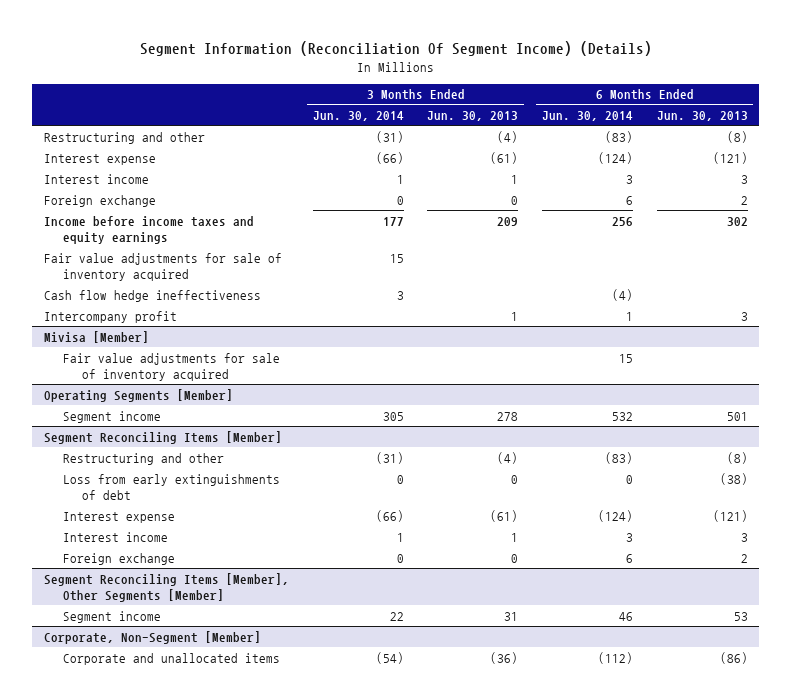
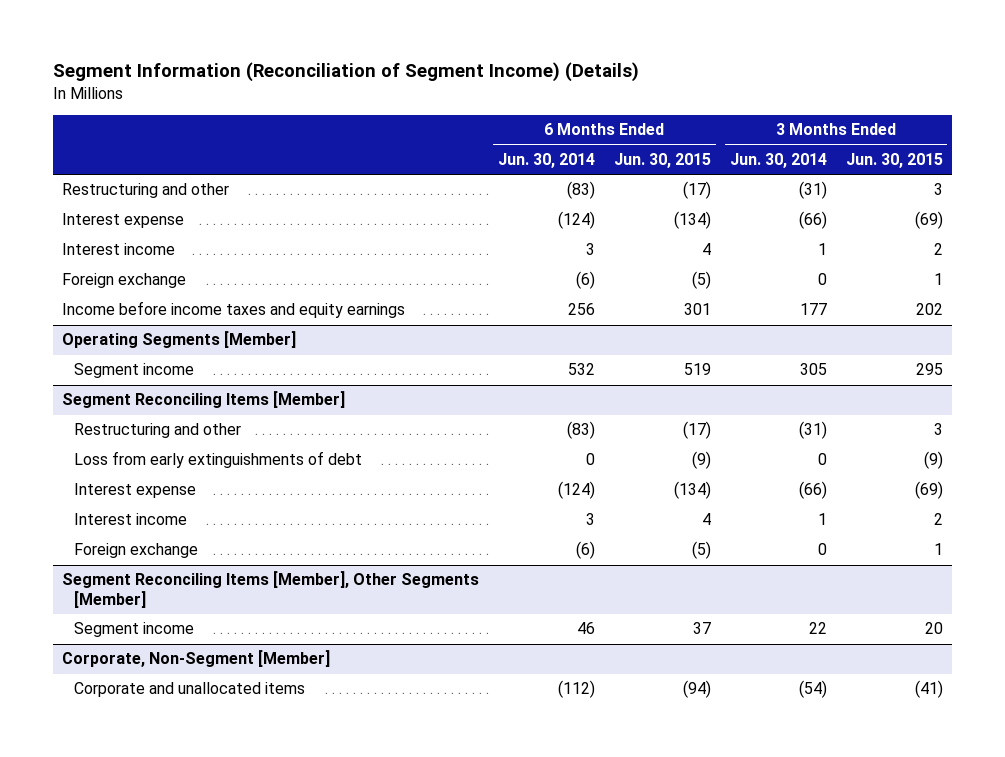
[139,40,652,56] Segment Information (Reconciliation Of Segment Income) (Details) -> [52,62,639,83] Segment Information (Reconciliation of Segment Income) (Details)
[427,111,519,122] Jun. 30, 2013 -> none
[656,111,748,122] Jun. 30, 2013 -> none
none -> [613,152,711,168] Jun. 30, 2015
none -> [845,152,943,168] Jun. 30, 2015
[625,195,633,205] 6 -> [576,271,596,290] (6)
[44,252,283,282] Fair value adjustments for sale of inventory acquired -> none
[44,289,262,302] Cash flow hedge ineffectiveness -> none
[44,310,178,323] Intercompany profit -> none
[44,330,150,343] Mivisa [Member] -> none
[62,352,280,382] Fair value adjustments for sale of inventory acquired -> none
[625,553,633,563] 6 -> [576,541,596,560] (6)

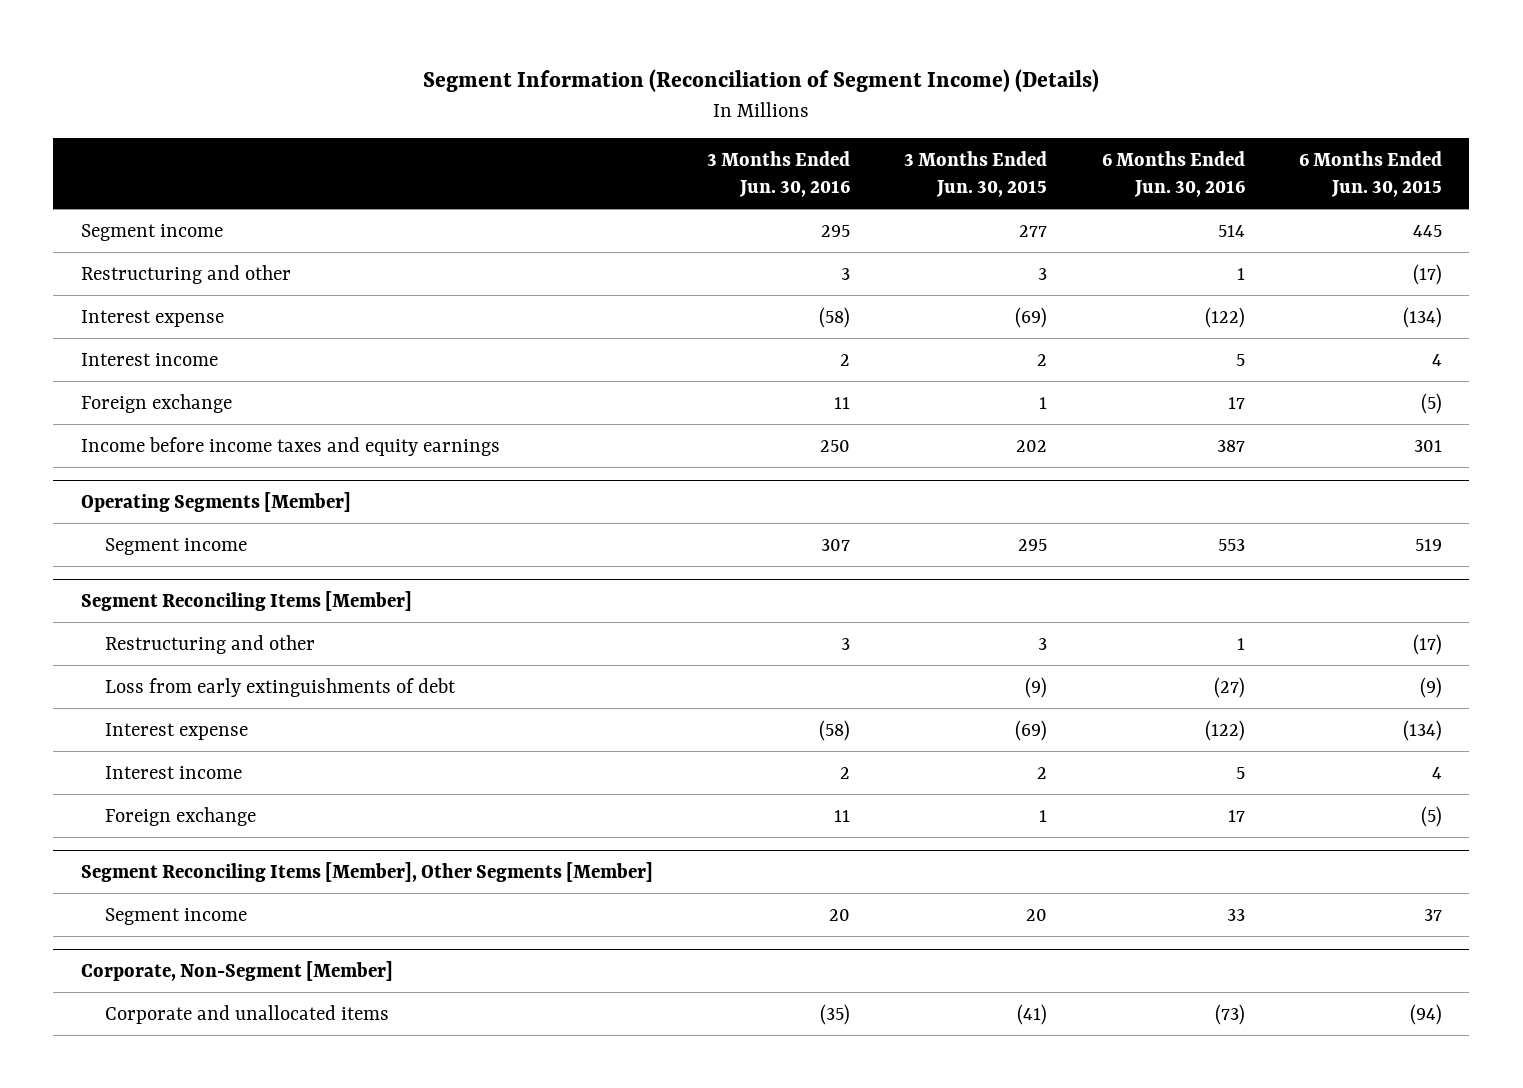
[498,152,596,168] Jun. 30, 2014 -> none
[729,152,827,168] Jun. 30, 2014 -> none
none -> [706,150,850,198] 3 Months Ended Jun. 30, 2016
none -> [1101,150,1245,198] 6 Months Ended Jun. 30, 2016
none -> [80,223,223,241] Segment income

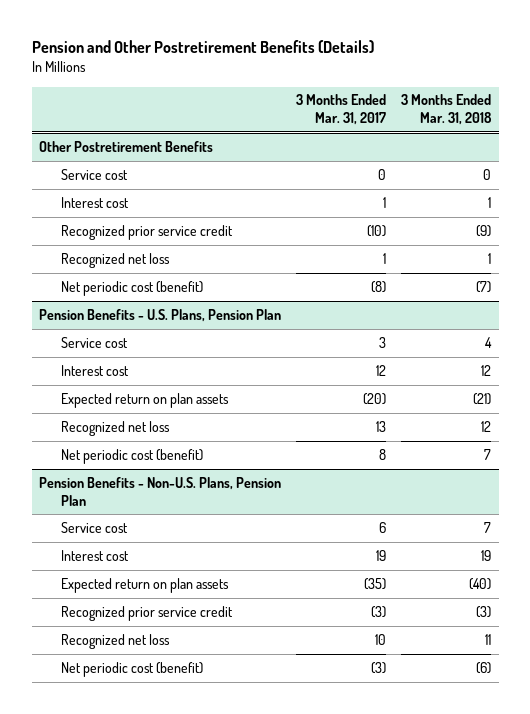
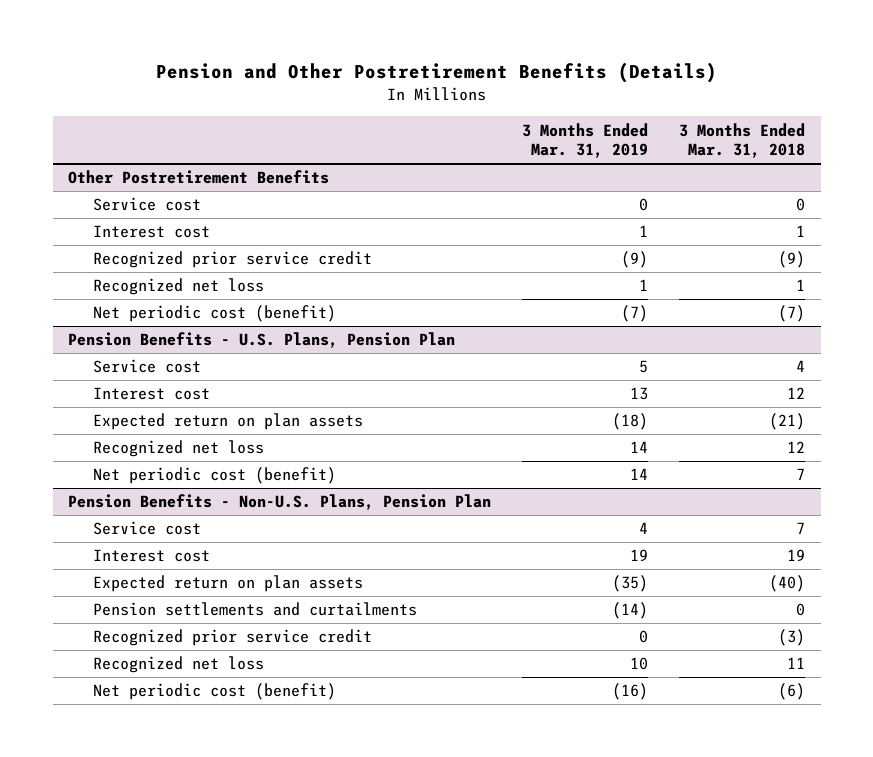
[296,94,387,126] 3 Months Ended Mar. 31, 2017 -> none
none -> [522,122,649,159] 3 Months Ended Mar. 31, 2019
none -> [93,602,418,617] Pension settlements and curtailments

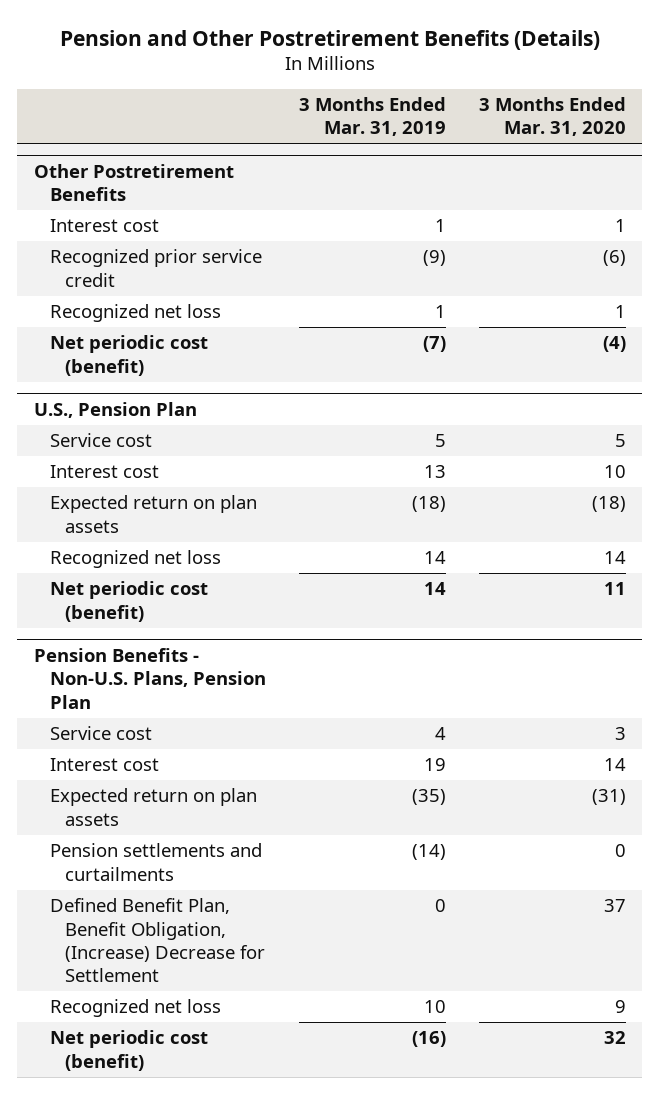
[679,122,806,159] 3 Months Ended Mar. 31, 2018 -> none
none -> [478,96,626,137] 3 Months Ended Mar. 31, 2020
[93,197,202,212] Service cost -> none
[68,332,456,349] Pension Benefits - U.S. Plans, Pension Plan -> [33,401,197,418] U.S., Pension Plan
[93,629,373,647] Recognized prior service credit -> none
none -> [49,898,266,983] Defined Benefit Plan, Benefit Obligation, (Increase) Decrease for Settlement

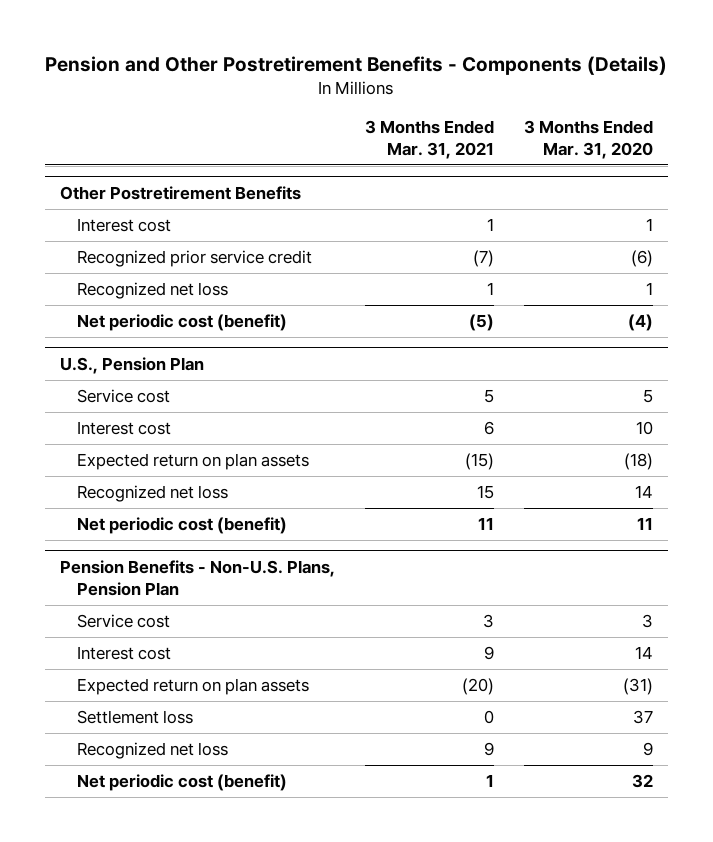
[59,29,600,50] Pension and Other Postretirement Benefits (Details) -> [45,56,668,76] Pension and Other Postretirement Benefits - Components (Details)
[298,96,446,137] 3 Months Ended Mar. 31, 2019 -> none
none -> [364,120,494,159] 3 Months Ended Mar. 31, 2021
[49,843,262,881] Pension settlements and curtailments -> none
[49,898,266,983] Defined Benefit Plan, Benefit Obligation, (Increase) Decrease for Settlement -> [76,710,193,725] Settlement loss

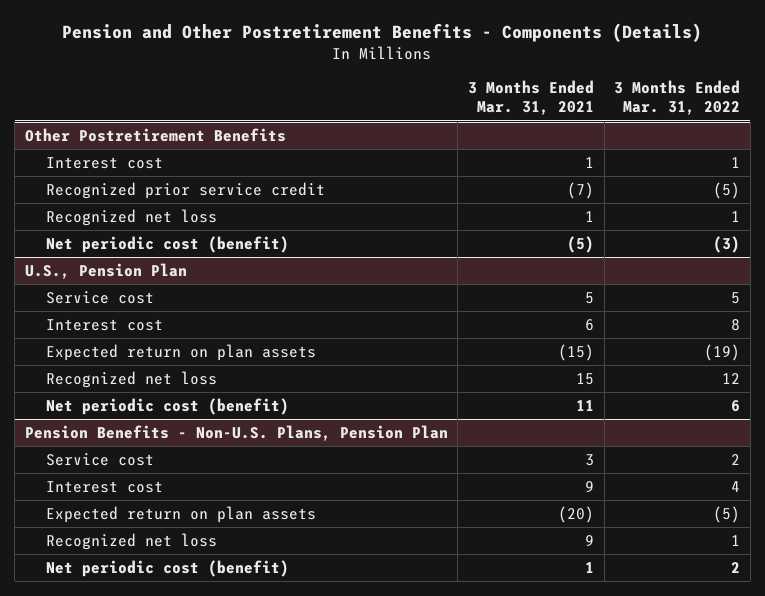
[523,120,653,159] 3 Months Ended Mar. 31, 2020 -> none
none -> [614,80,741,116] 3 Months Ended Mar. 31, 2022
[76,710,193,725] Settlement loss -> none

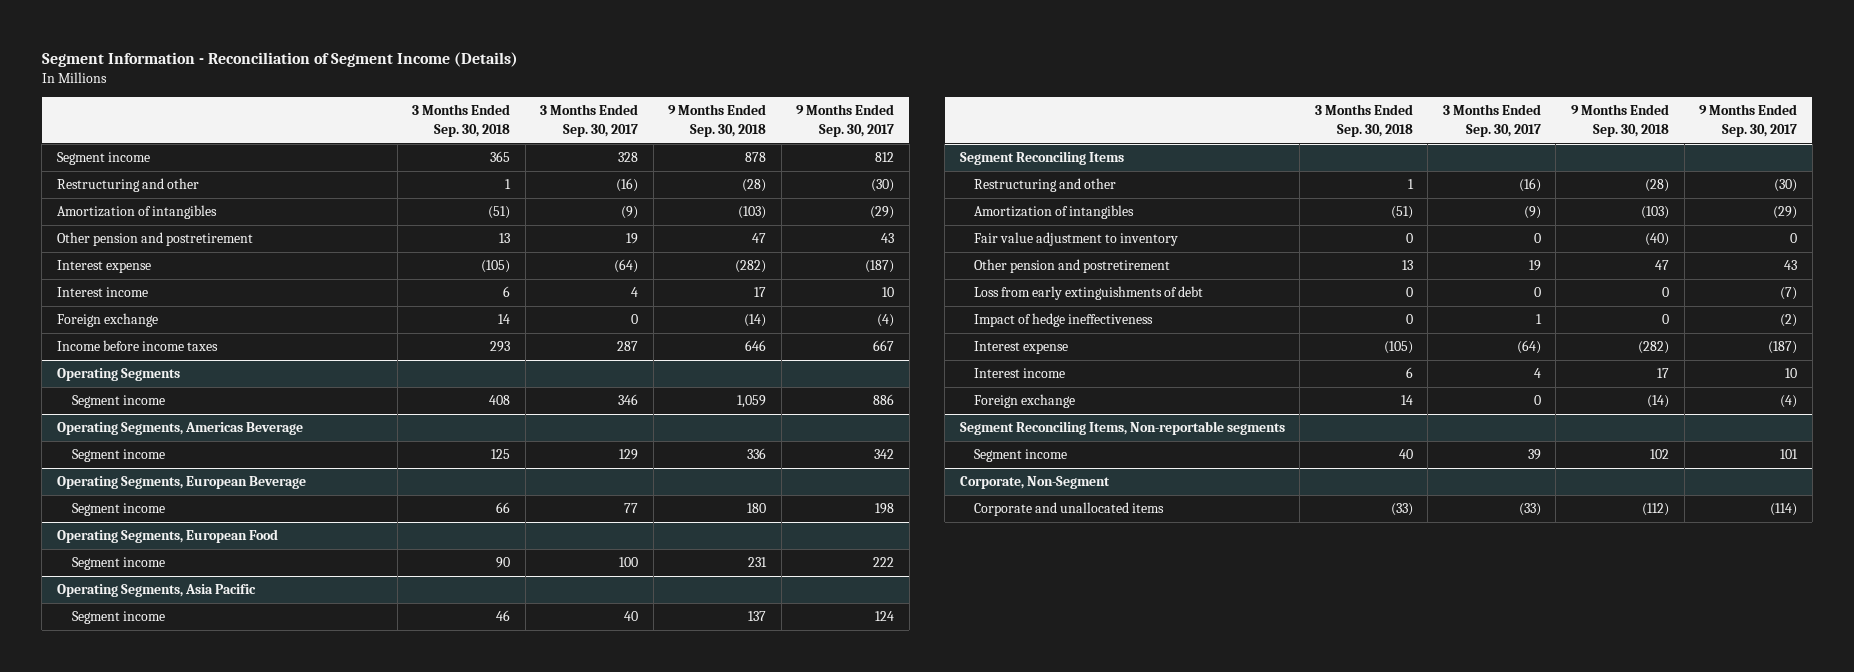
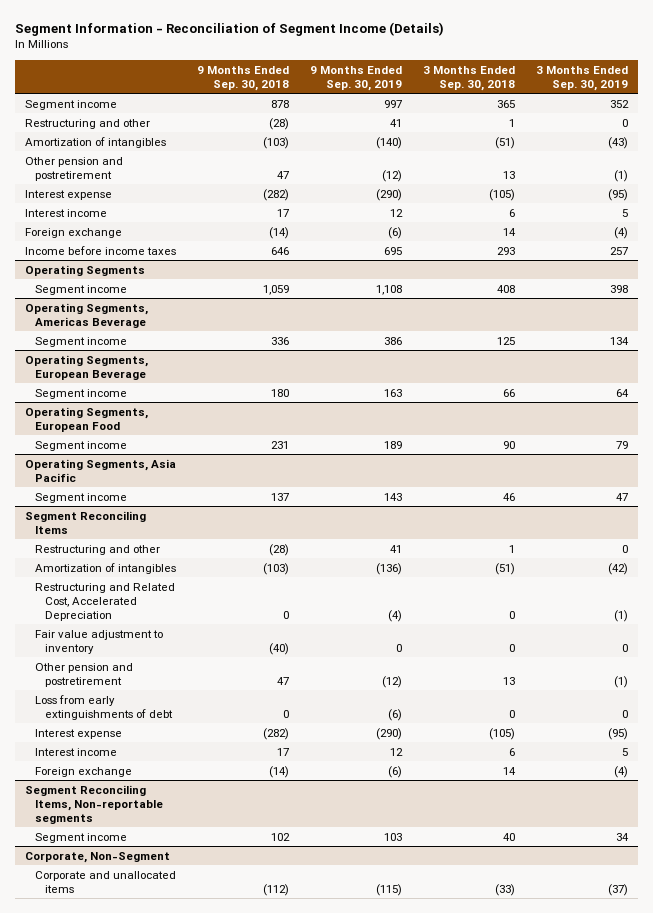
[540,104,639,137] 3 Months Ended Sep. 30, 2017 -> none
[796,104,895,137] 9 Months Ended Sep. 30, 2017 -> none
none -> [310,65,403,91] 9 Months Ended Sep. 30, 2019
none -> [535,65,628,91] 3 Months Ended Sep. 30, 2019
none -> [35,582,176,621] Restructuring and Related Cost, Accelerated Depreciation
[974,313,1154,328] Impact of hedge ineffectiveness -> none

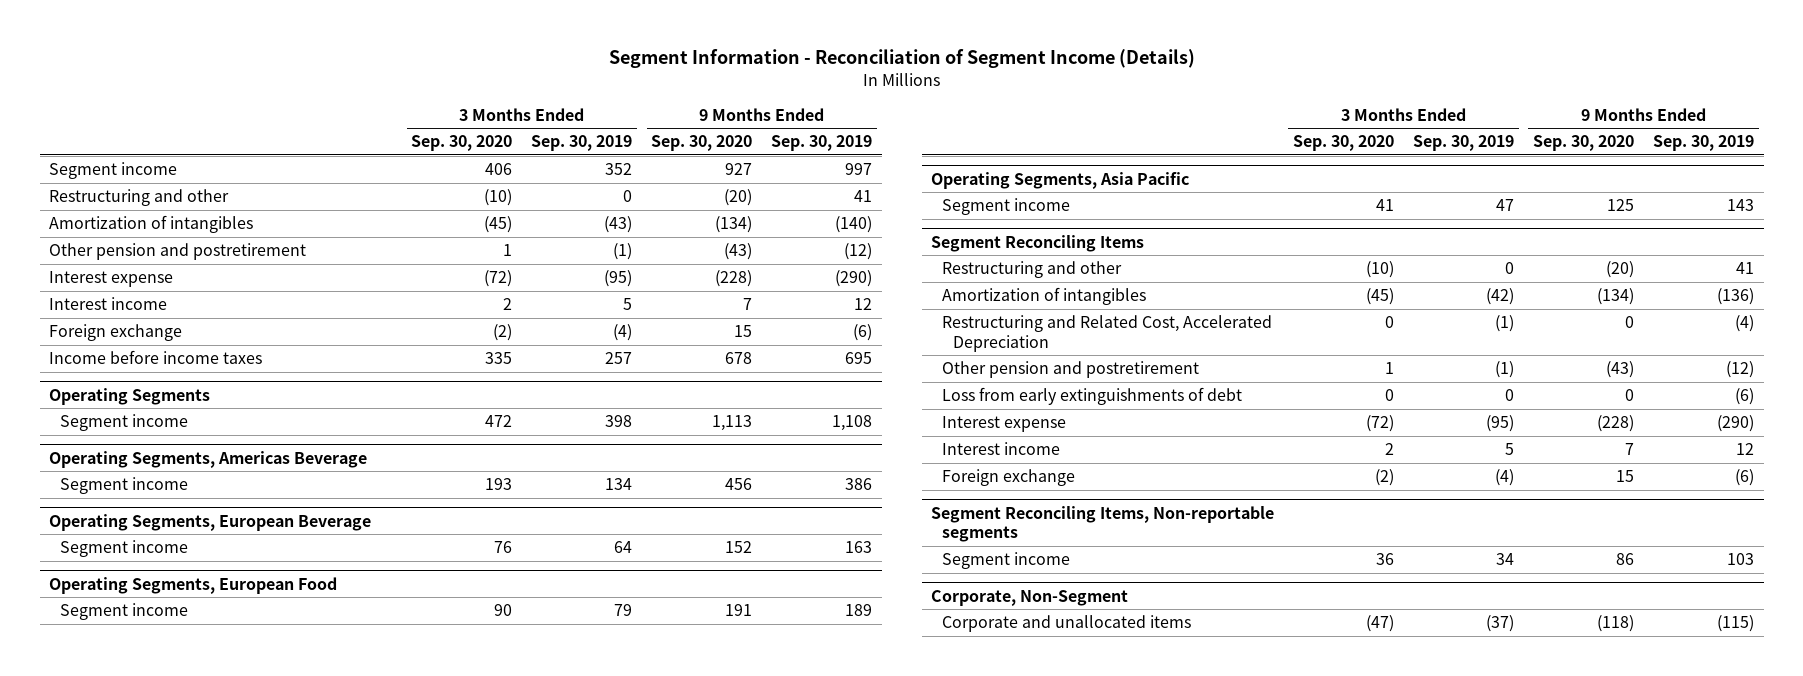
[197,65,290,91] 9 Months Ended Sep. 30, 2018 -> none
[422,65,515,91] 3 Months Ended Sep. 30, 2018 -> none
none -> [411,135,513,152] Sep. 30, 2020
none -> [651,135,753,152] Sep. 30, 2020
[35,629,164,654] Fair value adjustment to inventory -> none

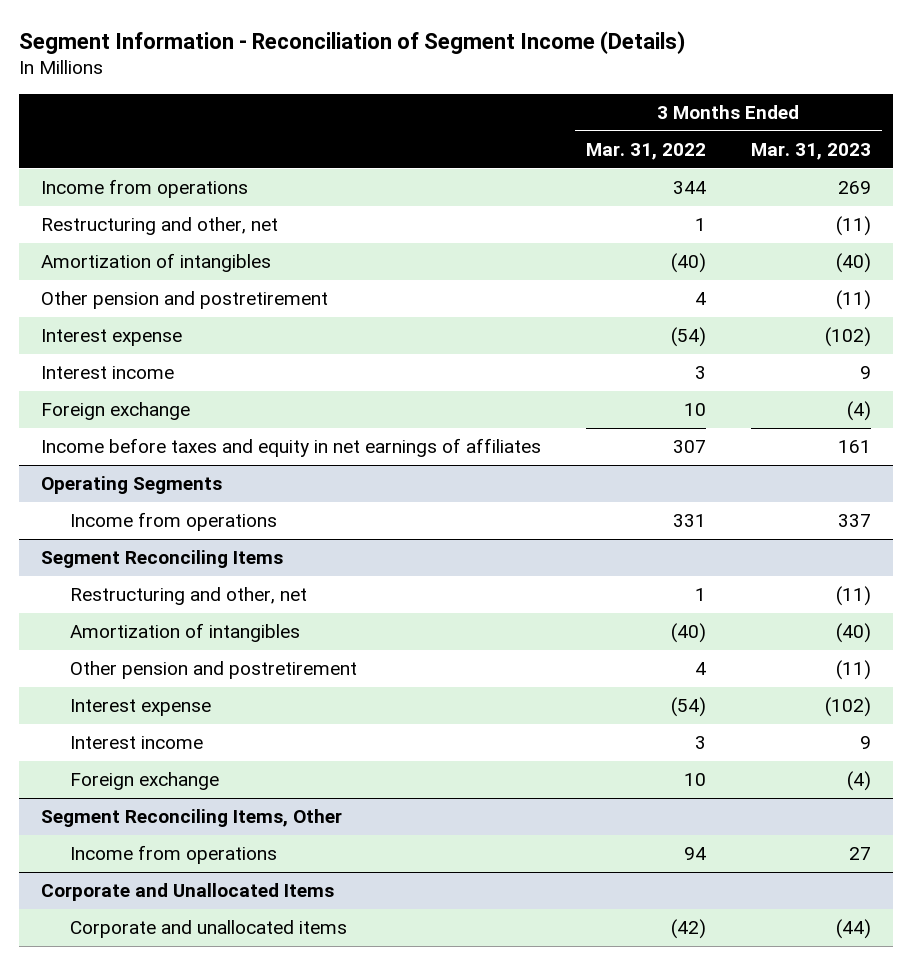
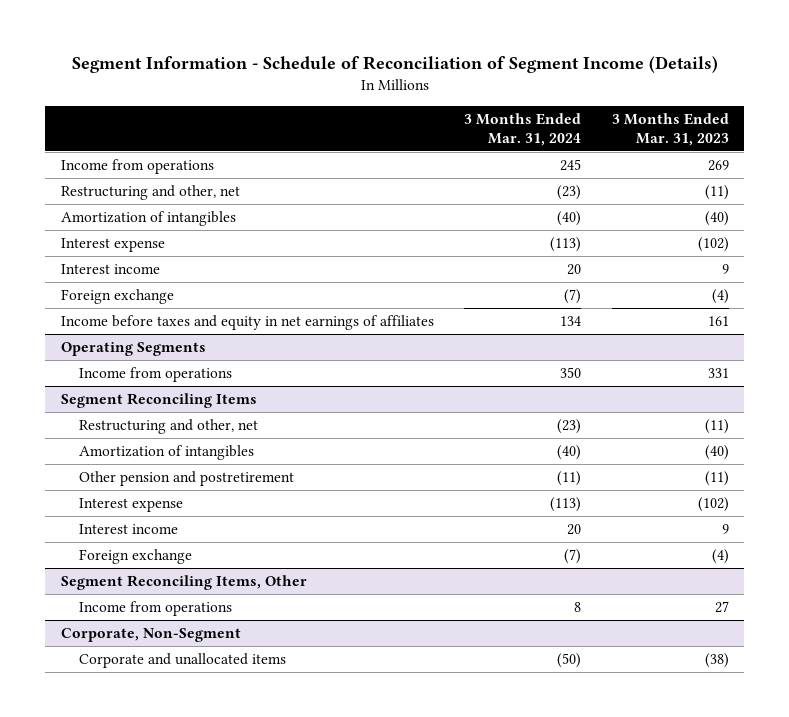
[18,30,685,54] Segment Information - Reconciliation of Segment Income (Details) -> [71,56,718,74] Segment Information - Schedule of Reconciliation of Segment Income (Details)
[586,142,707,160] Mar. 31, 2022 -> none
none -> [464,112,582,146] 3 Months Ended Mar. 31, 2024
[41,291,329,310] Other pension and postretirement -> none
[837,514,871,528] 337 -> [707,368,729,379] 331
[41,883,335,902] Corporate and Unallocated Items -> [60,628,241,643] Corporate, Non-Segment
[835,919,871,940] (44) -> [704,653,729,669] (38)

